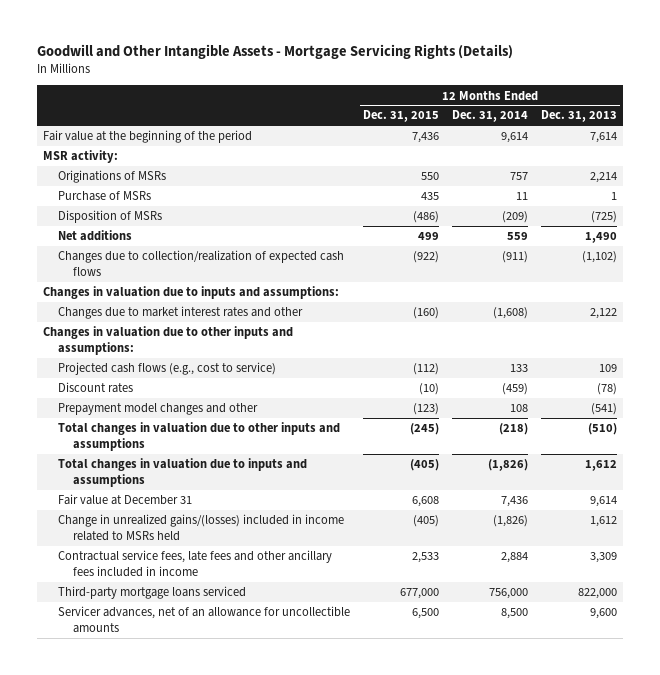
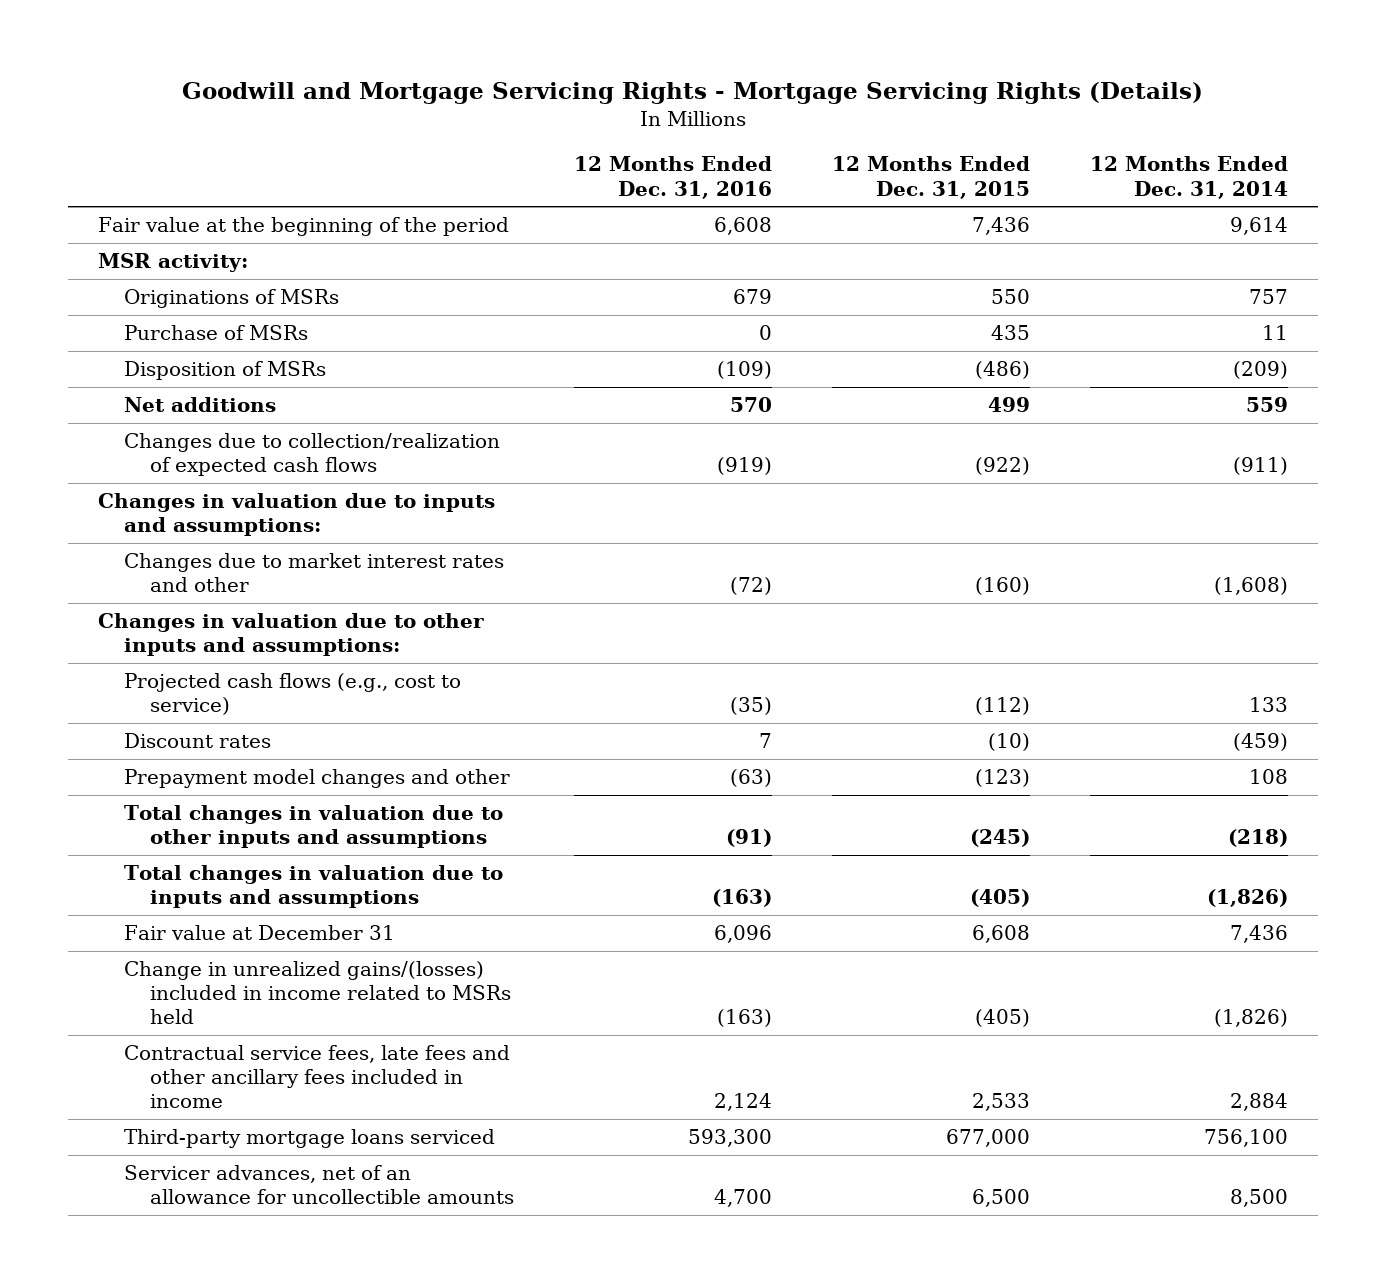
[36,44,513,60] Goodwill and Other Intangible Assets - Mortgage Servicing Rights (Details) -> [182,82,1204,105] Goodwill and Mortgage Servicing Rights - Mortgage Servicing Rights (Details)
[540,110,617,123] Dec. 31, 2013 -> none
none -> [574,156,773,199] 12 Months Ended Dec. 31, 2016
[488,588,528,600] 756,000 -> [1204,1129,1289,1148] 756,100

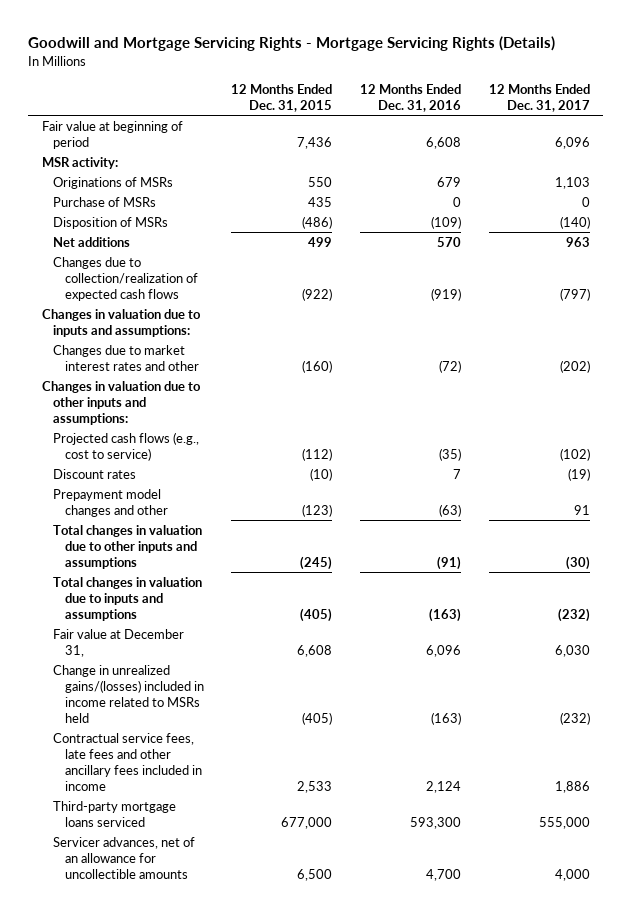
[1090,156,1289,199] 12 Months Ended Dec. 31, 2014 -> none
none -> [488,83,590,112] 12 Months Ended Dec. 31, 2017
[98,217,510,237] Fair value at the beginning of the period -> [41,120,183,149] Fair value at beginning of period
[124,925,396,941] Fair value at December 31 -> [53,628,185,657] Fair value at December 31,

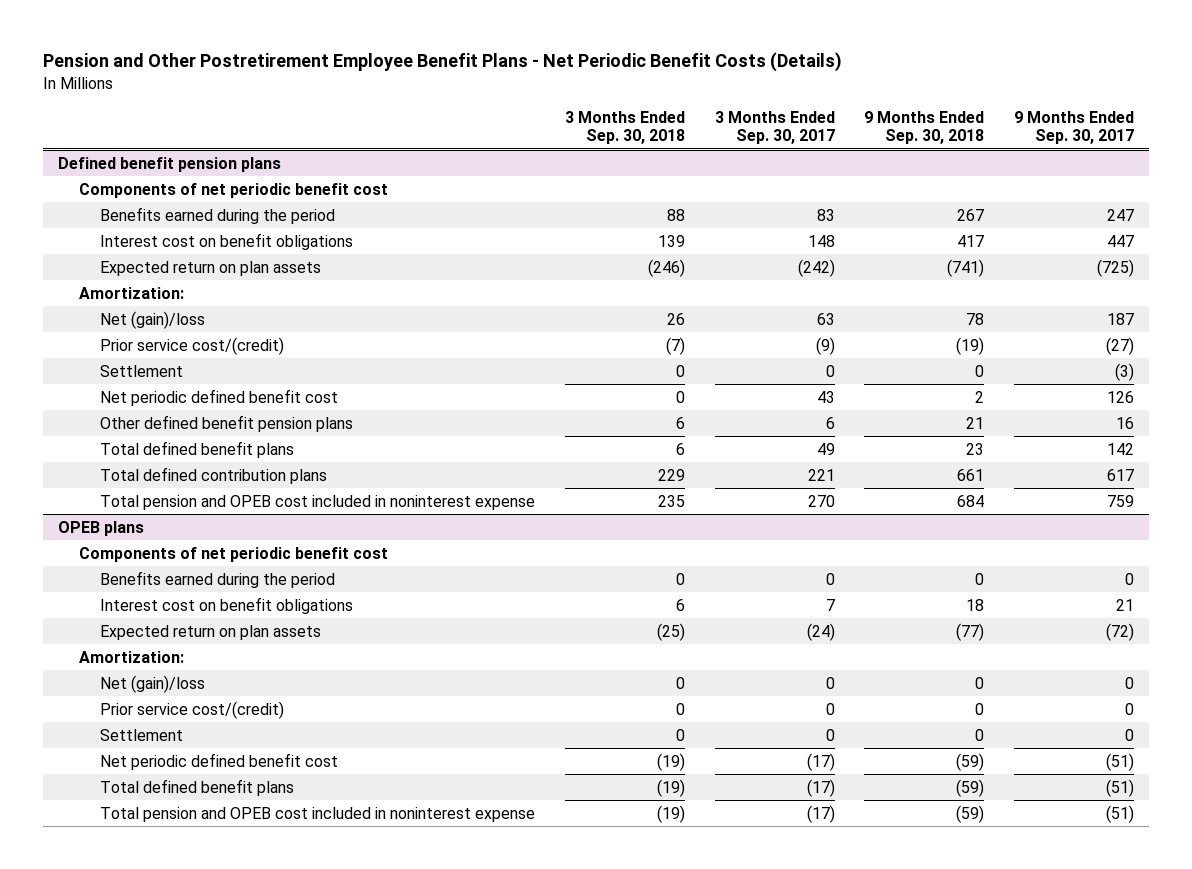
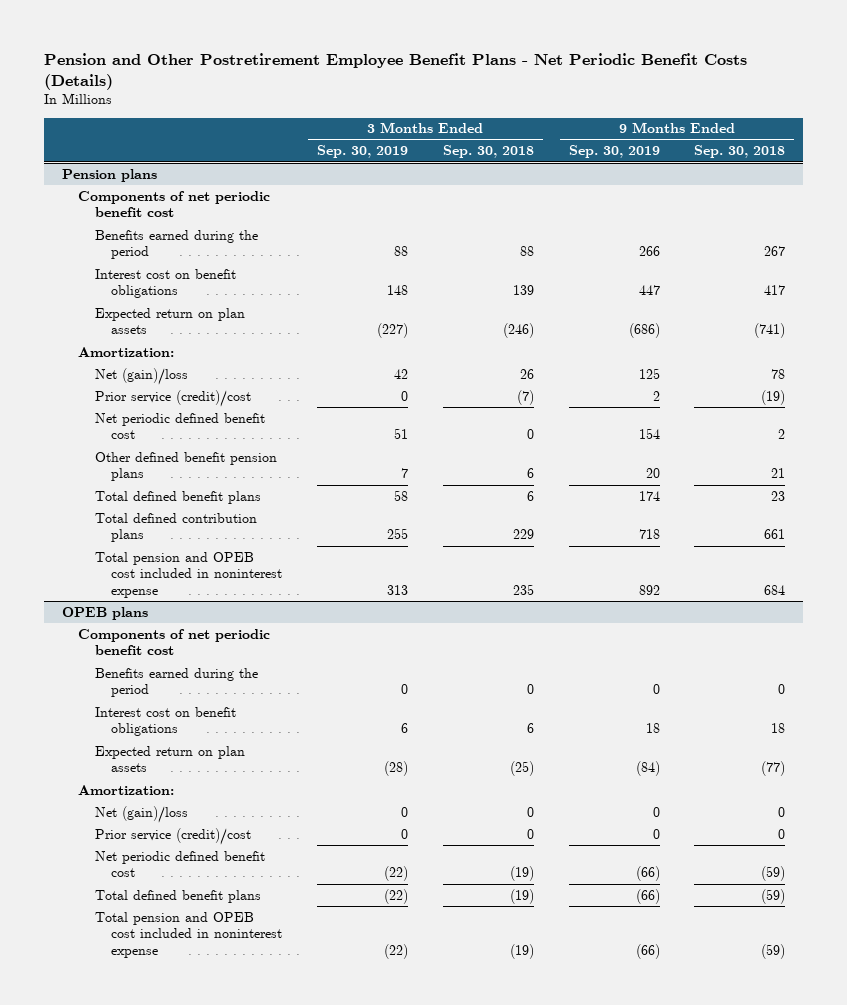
[714,110,835,145] 3 Months Ended Sep. 30, 2017 -> none
[1014,110,1135,145] 9 Months Ended Sep. 30, 2017 -> none
none -> [317,145,409,159] Sep. 30, 2019
none -> [568,145,660,159] Sep. 30, 2019
[57,156,281,172] Defined benefit pension plans -> [61,168,157,182] Pension plans
[99,364,183,377] Settlement -> none
[99,336,284,355] Prior service cost/(credit) -> [94,389,251,407] Prior service (credit)/cost
[99,728,183,741] Settlement -> none
[99,700,284,719] Prior service cost/(credit) -> [94,827,251,845] Prior service (credit)/cost

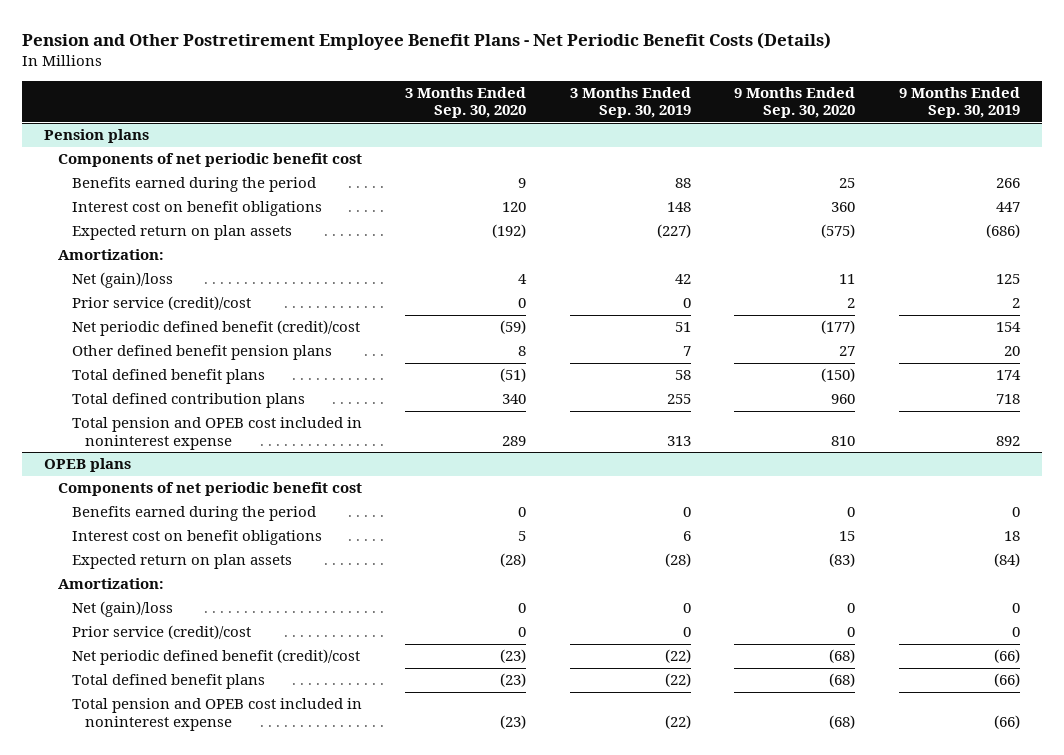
[442,145,534,159] Sep. 30, 2018 -> none
[694,145,786,159] Sep. 30, 2018 -> none
none -> [405,86,527,119] 3 Months Ended Sep. 30, 2020
none -> [734,86,856,119] 9 Months Ended Sep. 30, 2020
[94,412,265,440] Net periodic defined benefit cost -> [71,320,360,337] Net periodic defined benefit (credit)/cost
[94,850,265,878] Net periodic defined benefit cost -> [71,649,360,666] Net periodic defined benefit (credit)/cost

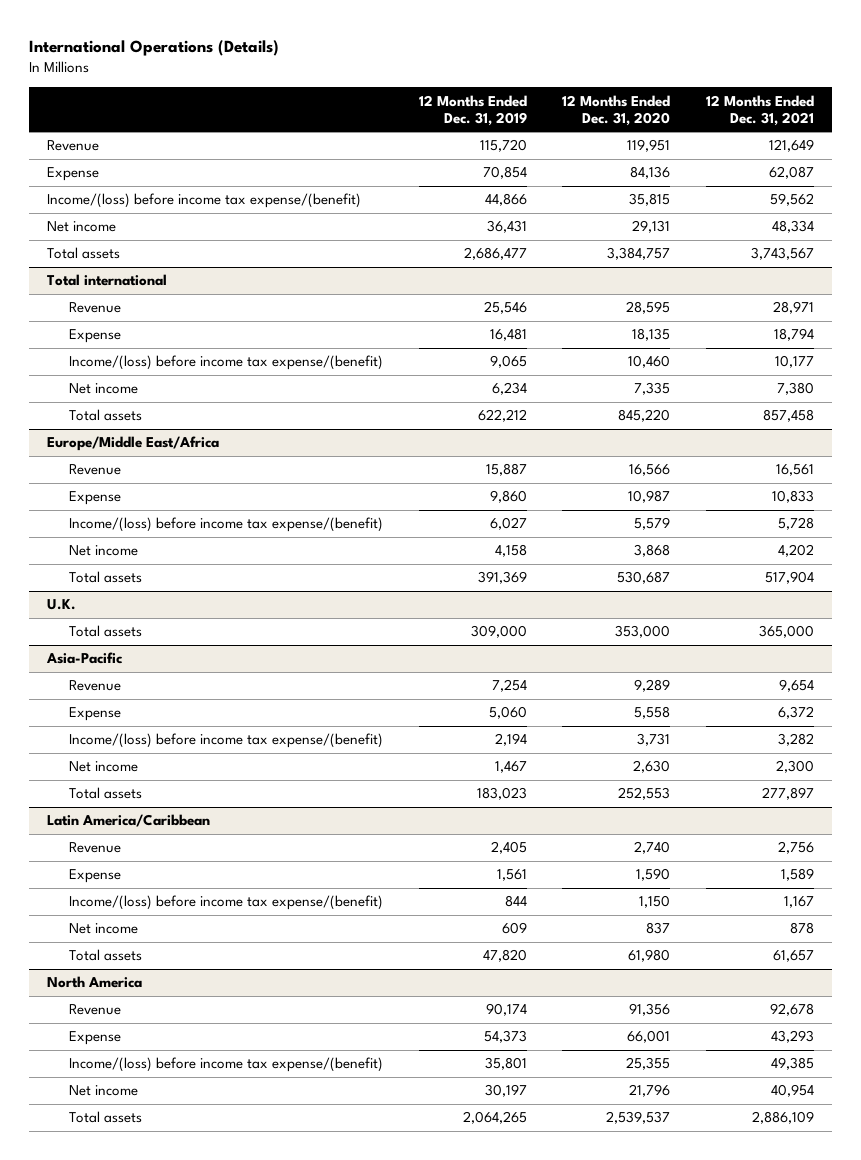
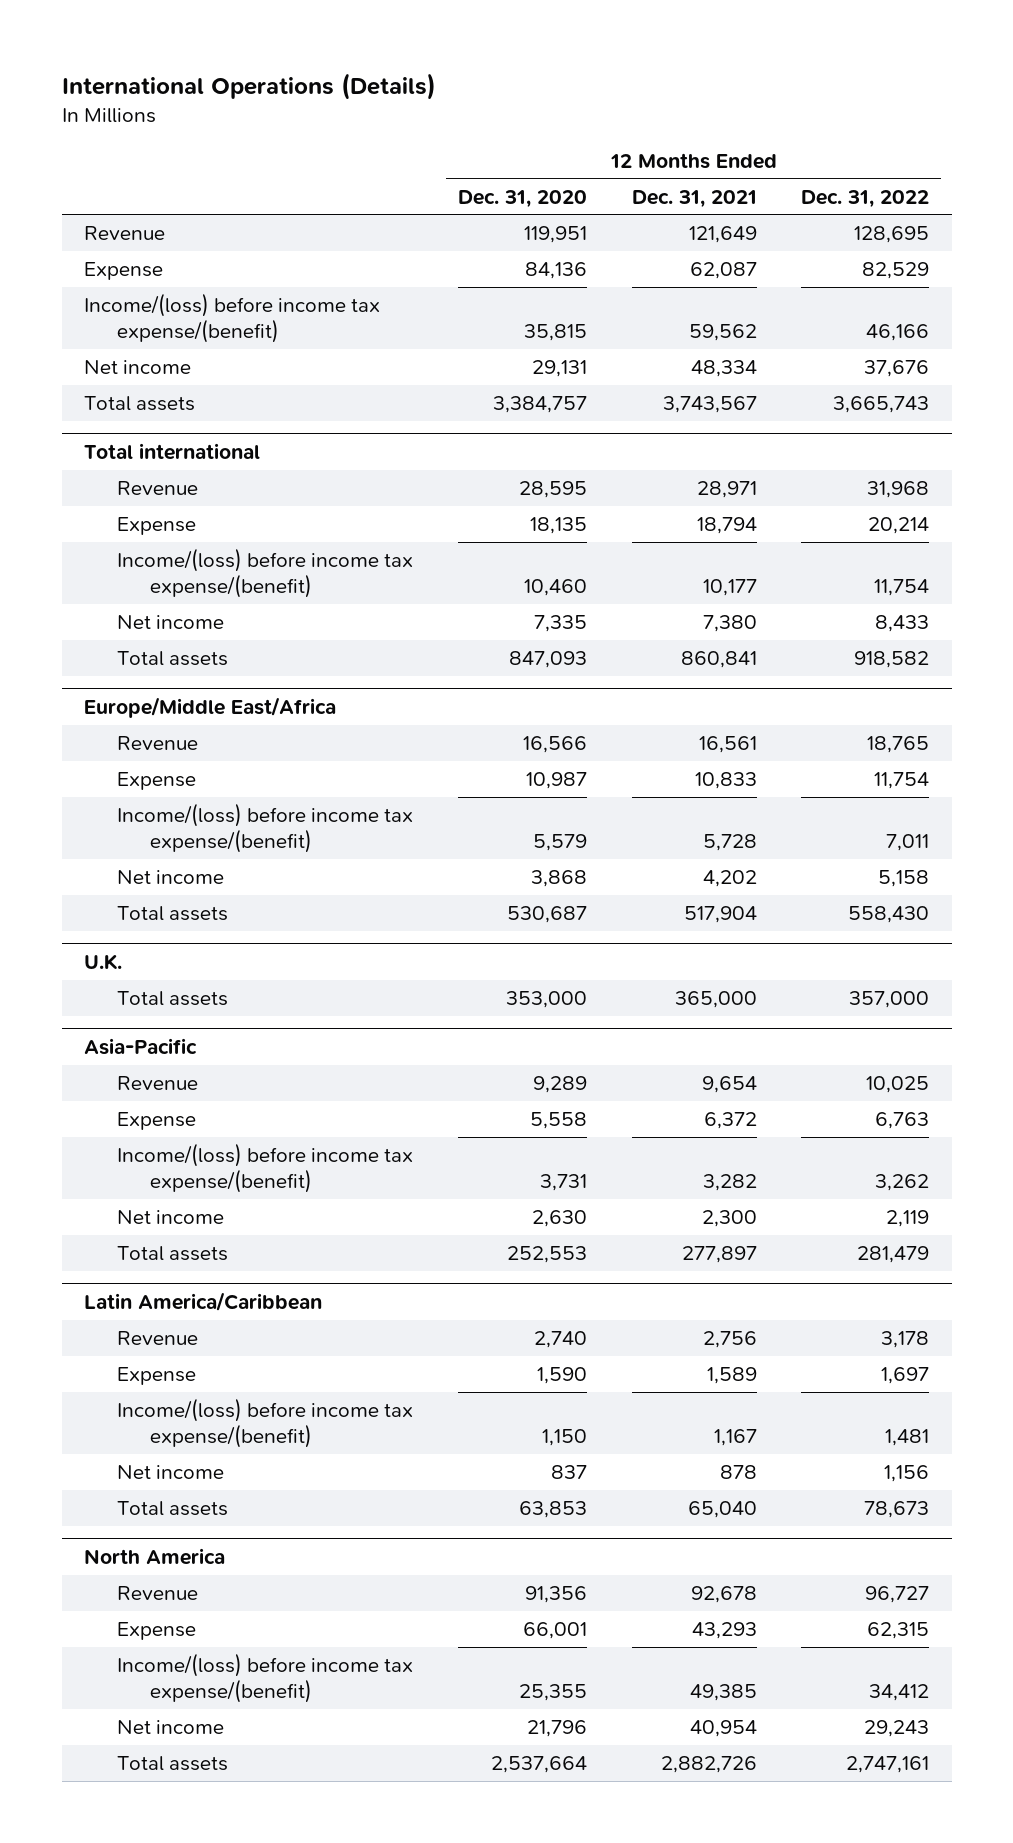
[418,94,527,126] 12 Months Ended Dec. 31, 2019 -> none
none -> [801,189,930,208] Dec. 31, 2022
[618,409,671,423] 845,220 -> [508,651,587,669] 847,093
[763,409,815,423] 857,458 -> [680,651,757,669] 860,841
[628,949,671,963] 61,980 -> [518,1501,587,1519] 63,853
[773,950,815,963] 61,657 -> [687,1501,757,1519] 65,040
[606,1111,671,1125] 2,539,537 -> [490,1756,587,1774] 2,537,664
[752,1111,815,1125] 2,886,109 -> [660,1756,757,1774] 2,882,726

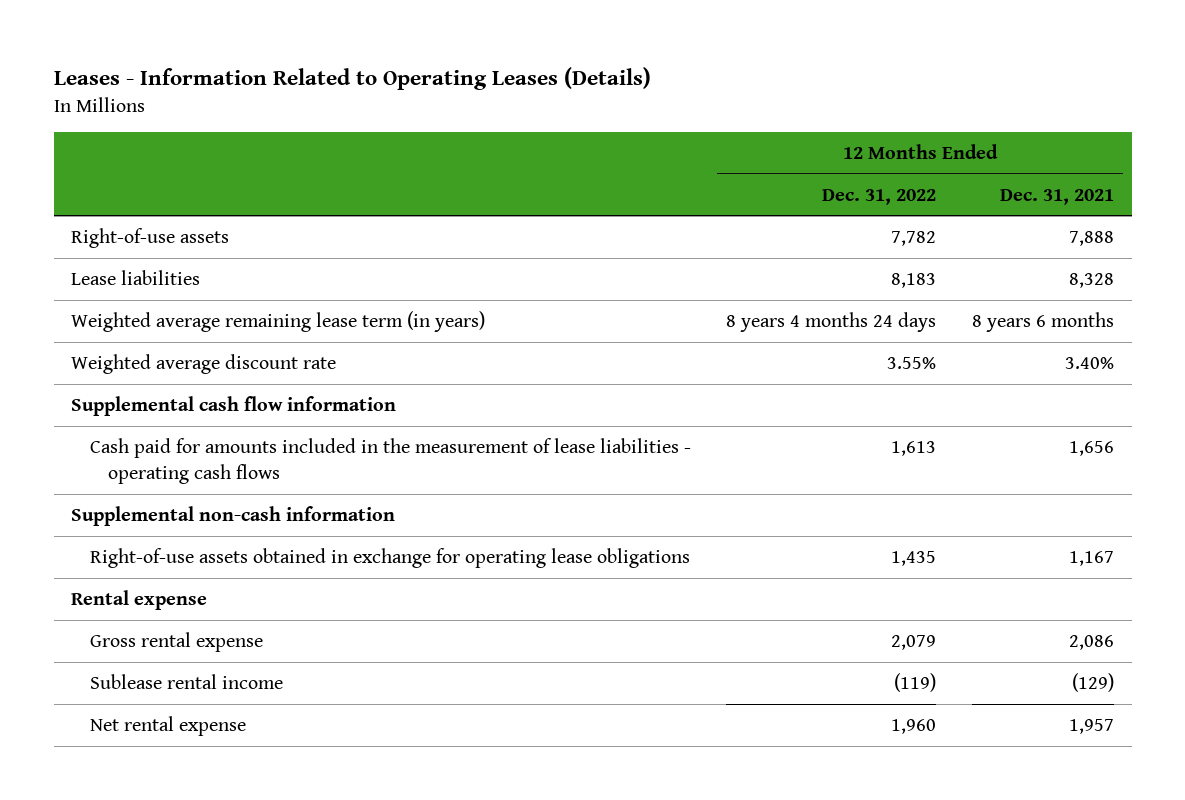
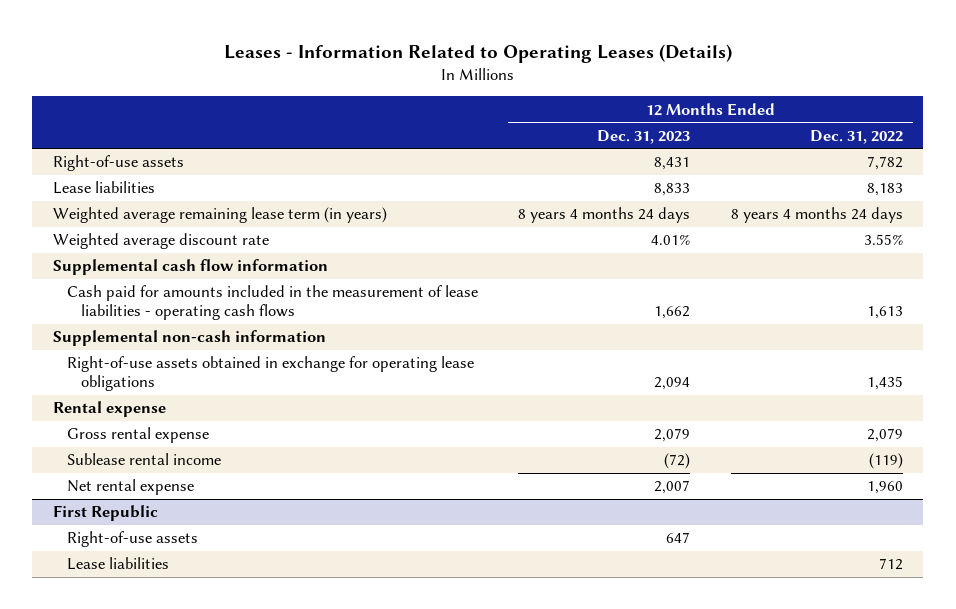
[999,188,1114,205] Dec. 31, 2021 -> none
none -> [597,129,691,144] Dec. 31, 2023
none -> [52,505,158,522] First Republic
none -> [66,531,198,548] Right-of-use assets
none -> [66,557,169,571] Lease liabilities

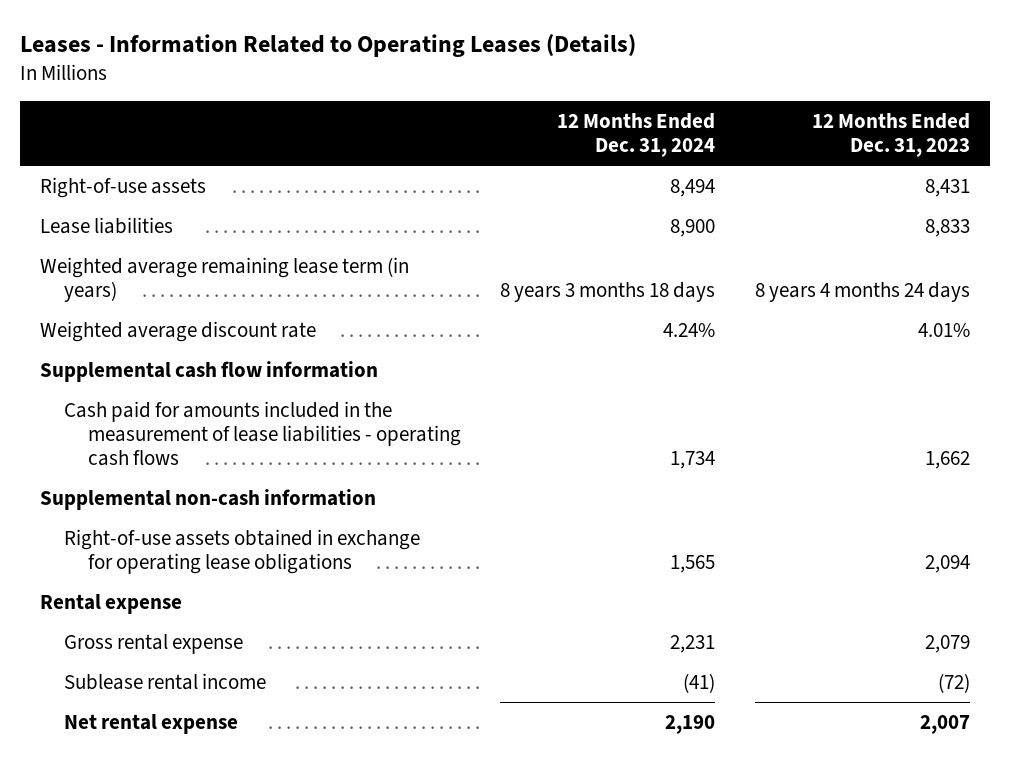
[810,129,904,144] Dec. 31, 2022 -> none
none -> [557,112,716,157] 12 Months Ended Dec. 31, 2024
[52,505,158,522] First Republic -> none
[66,531,198,548] Right-of-use assets -> none
[66,557,169,571] Lease liabilities -> none

